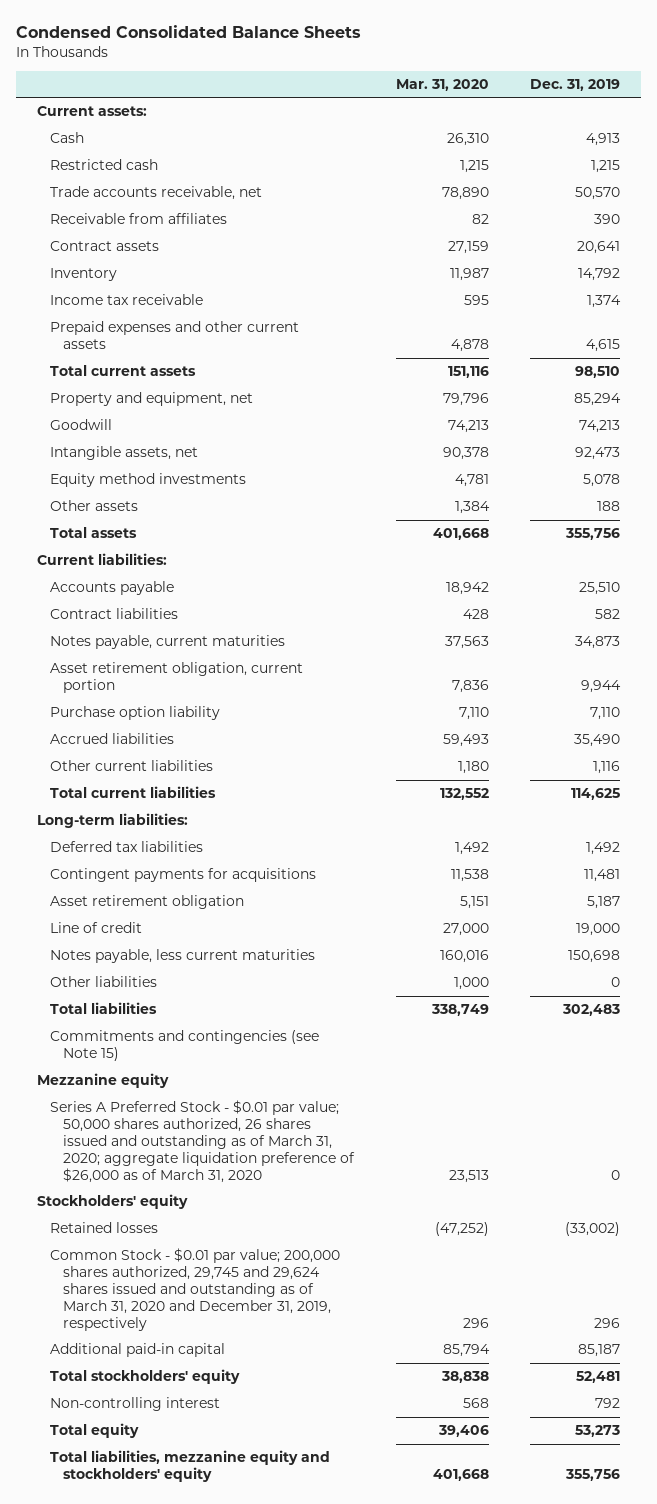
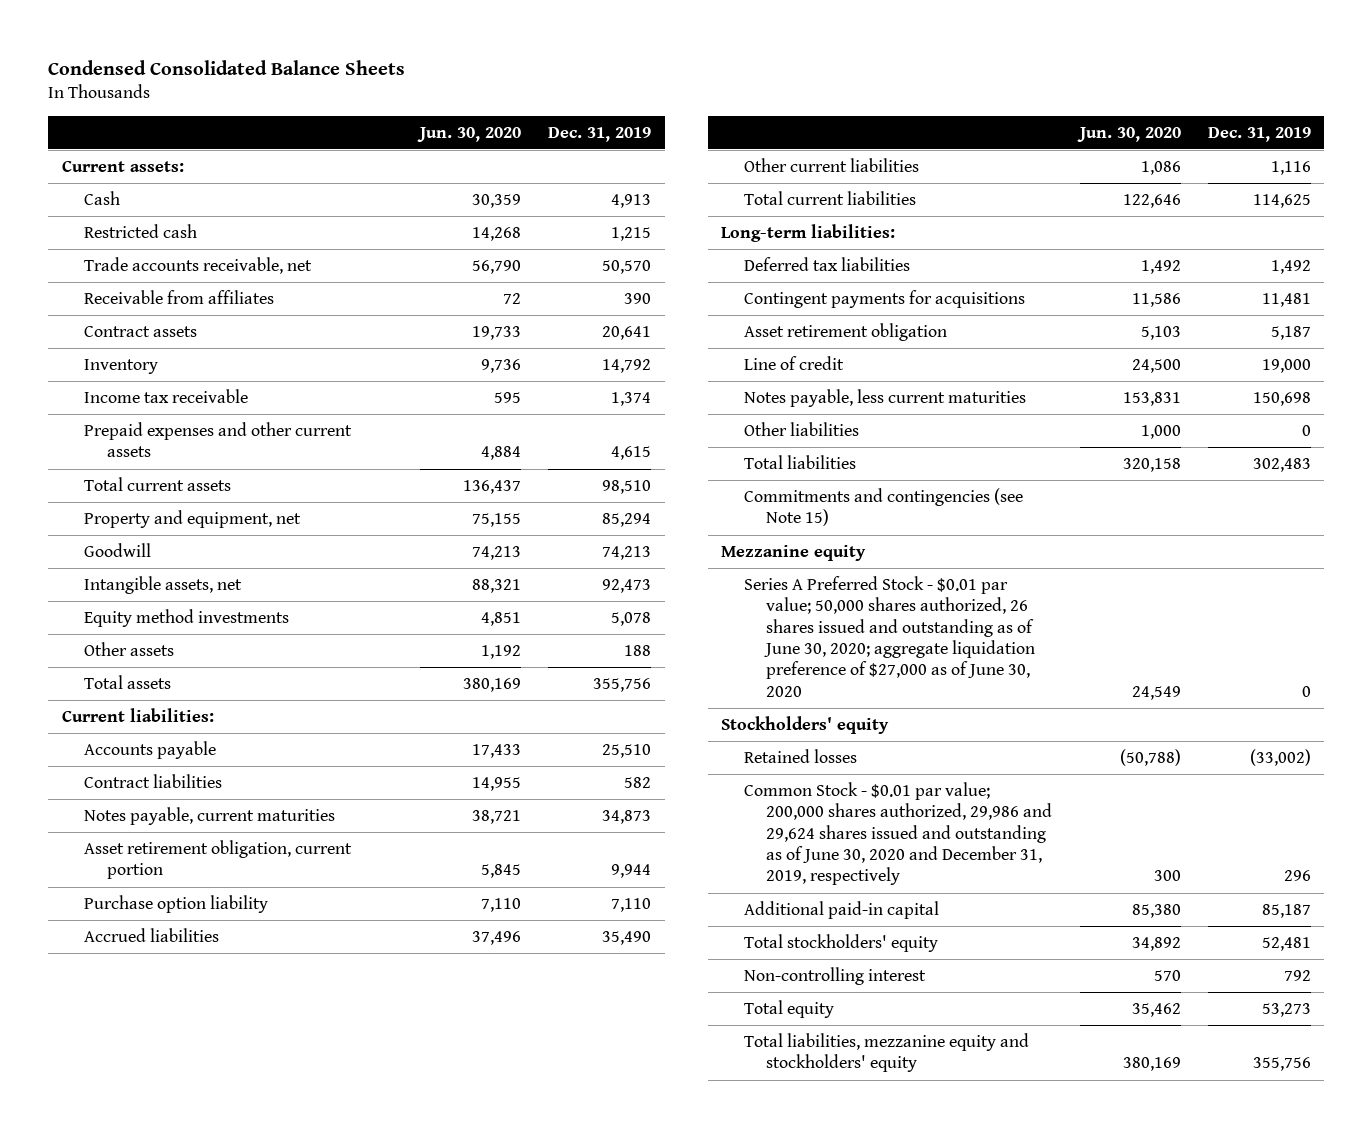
[395,78,489,91] Mar. 31, 2020 -> none
none -> [416,126,521,142] Jun. 30, 2020
[49,1100,356,1183] Series A Preferred Stock - $0.01 par value; 50,000 shares authorized, 26 shares issued and outstanding as of March 31, 2020; aggregate liquidation preference of $26,000 as of March 31, 2020 -> [743,575,1036,697] Series A Preferred Stock - $0.01 par value; 50,000 shares authorized, 26 shares issued and outstanding as of June 30, 2020; aggregate liquidation preference of $27,000 as of June 30, 2020
[49,1248,340,1331] Common Stock - $0.01 par value; 200,000 shares authorized, 29,745 and 29,624 shares issued and outstanding as of March 31, 2020 and December 31, 2019, respectively -> [743,781,1053,886] Common Stock - $0.01 par value; 200,000 shares authorized, 29,986 and 29,624 shares issued and outstanding as of June 30, 2020 and December 31, 2019, respectively

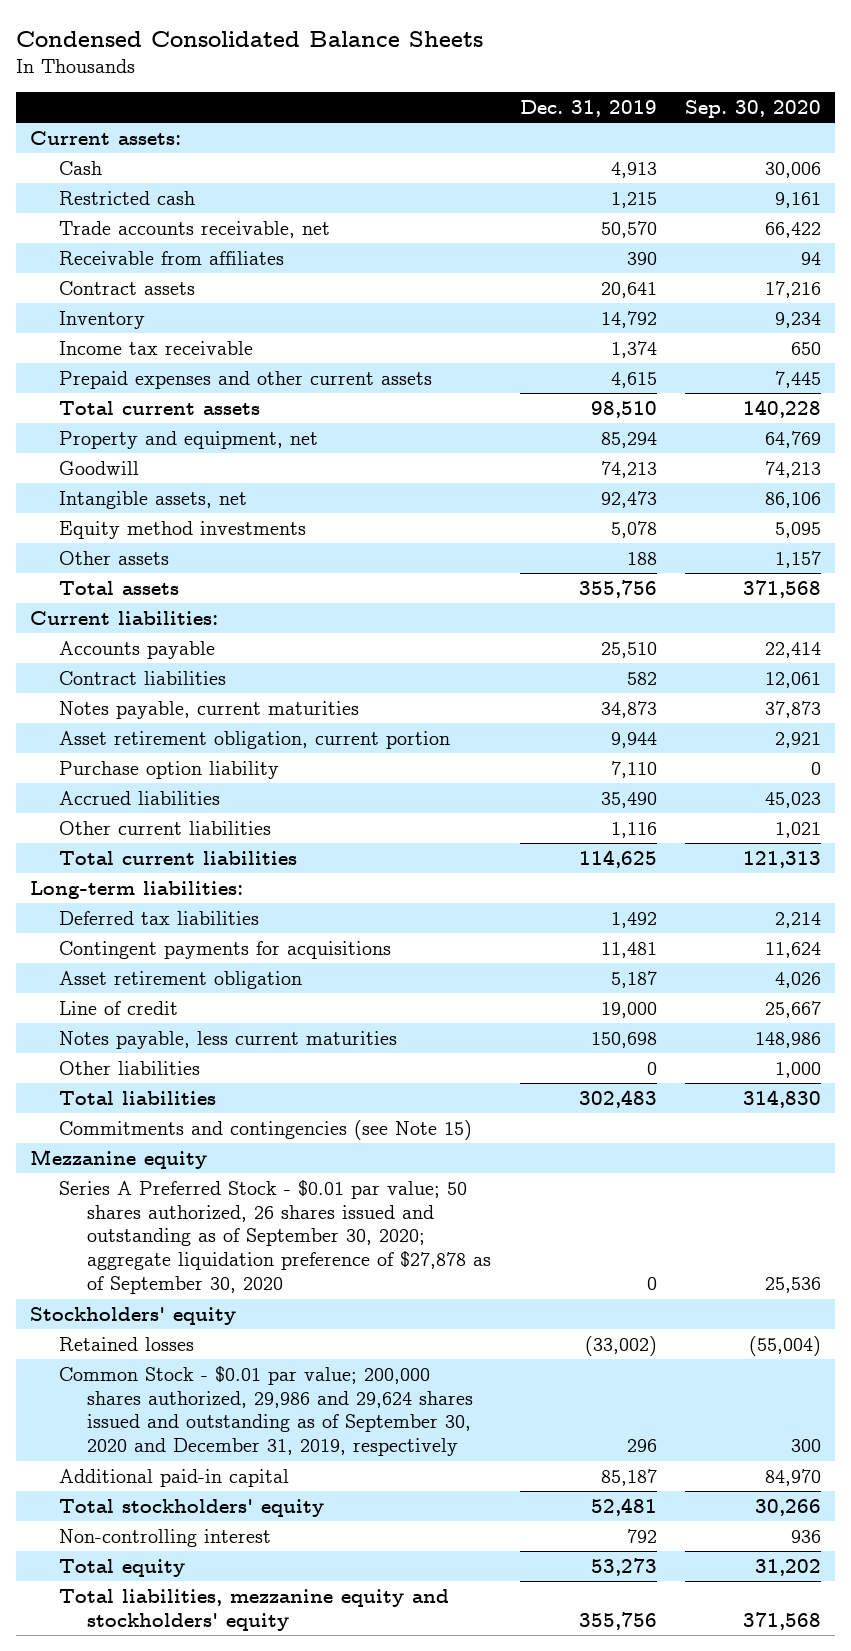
[416,126,521,142] Jun. 30, 2020 -> none
none -> [684,99,821,118] Sep. 30, 2020
[743,575,1036,697] Series A Preferred Stock - $0.01 par value; 50,000 shares authorized, 26 shares issued and outstanding as of June 30, 2020; aggregate liquidation preference of $27,000 as of June 30, 2020 -> [58,1179,492,1295] Series A Preferred Stock - $0.01 par value; 50 shares authorized, 26 shares issued and outstanding as of September 30, 2020; aggregate liquidation preference of $27,878 as of September 30, 2020
[743,781,1053,886] Common Stock - $0.01 par value; 200,000 shares authorized, 29,986 and 29,624 shares issued and outstanding as of June 30, 2020 and December 31, 2019, respectively -> [58,1365,474,1457] Common Stock - $0.01 par value; 200,000 shares authorized, 29,986 and 29,624 shares issued and outstanding as of September 30, 2020 and December 31, 2019, respectively

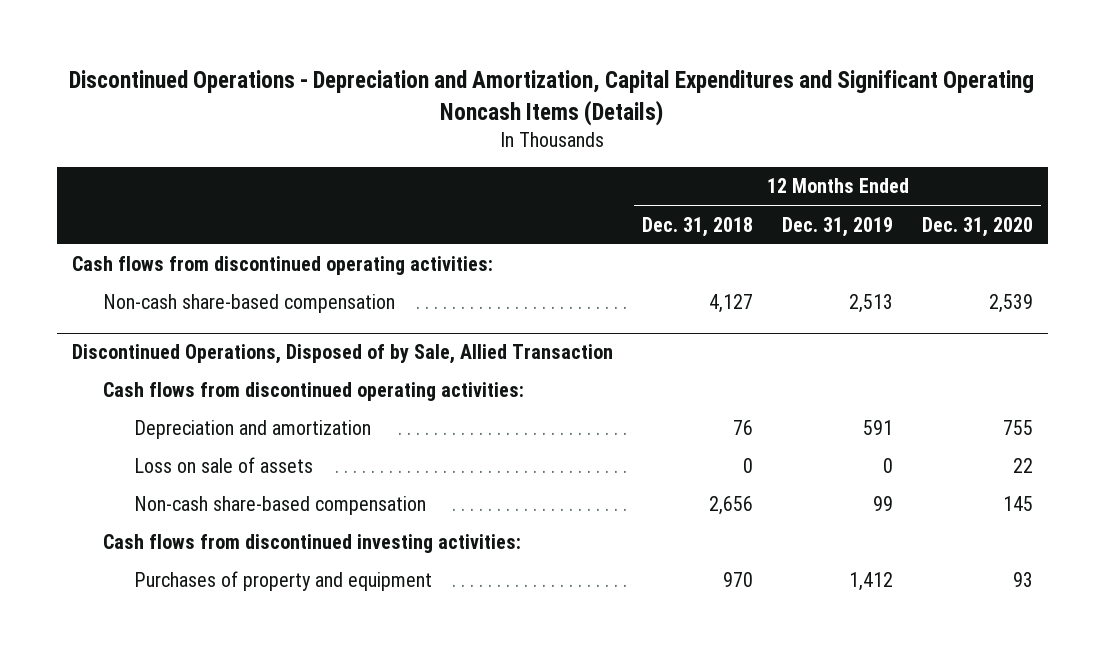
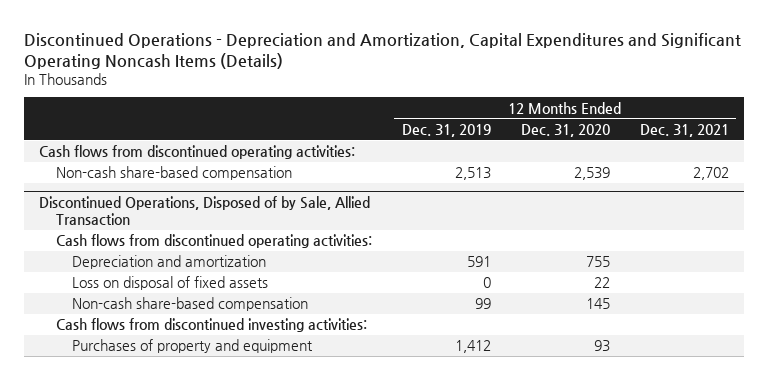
[641,216,753,237] Dec. 31, 2018 -> none
none -> [639,123,729,137] Dec. 31, 2021
[133,457,313,474] Loss on sale of assets -> [71,276,268,291] Loss on disposal of fixed assets

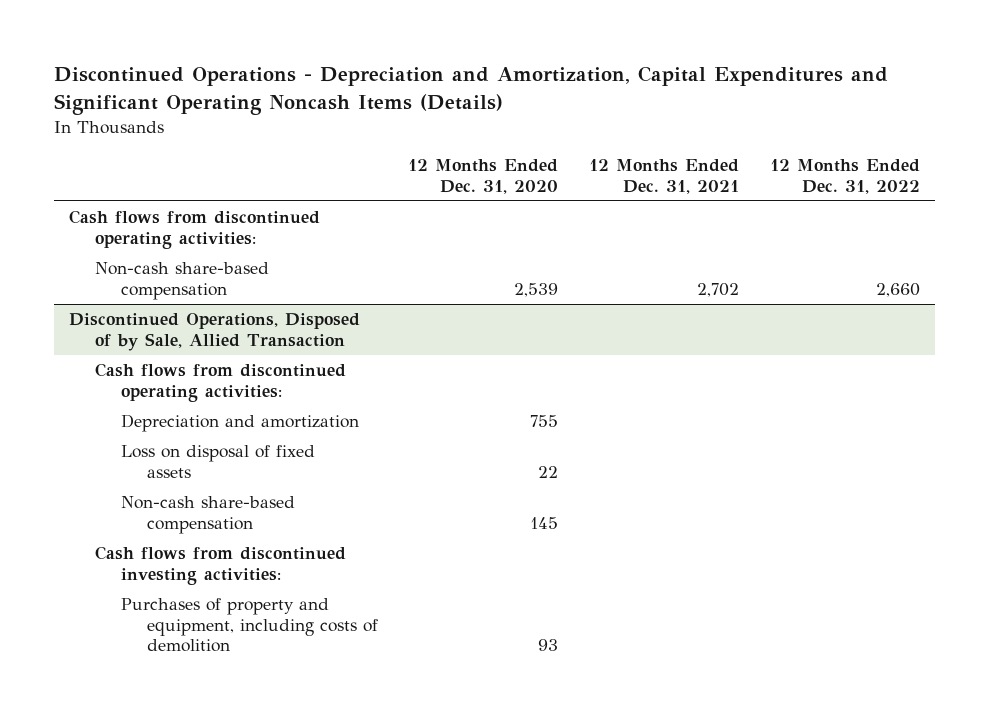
[401,123,491,137] Dec. 31, 2019 -> none
none -> [769,159,920,194] 12 Months Ended Dec. 31, 2022
[71,339,313,354] Purchases of property and equipment -> [121,598,378,653] Purchases of property and equipment, including costs of demolition

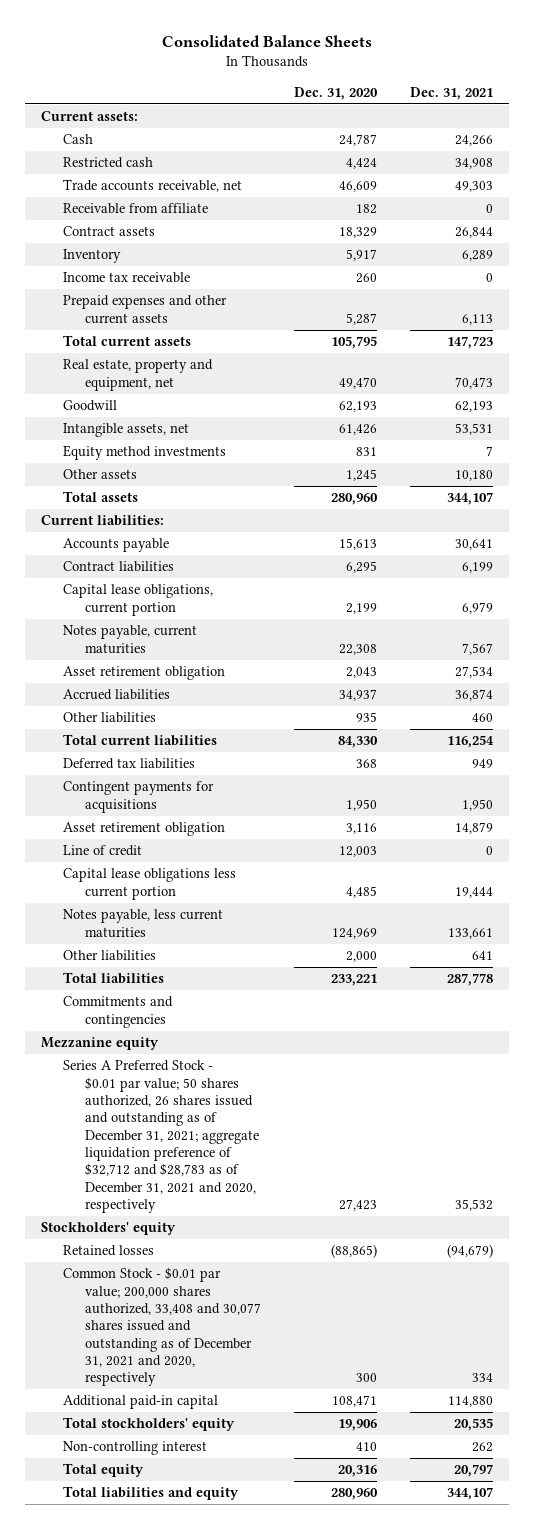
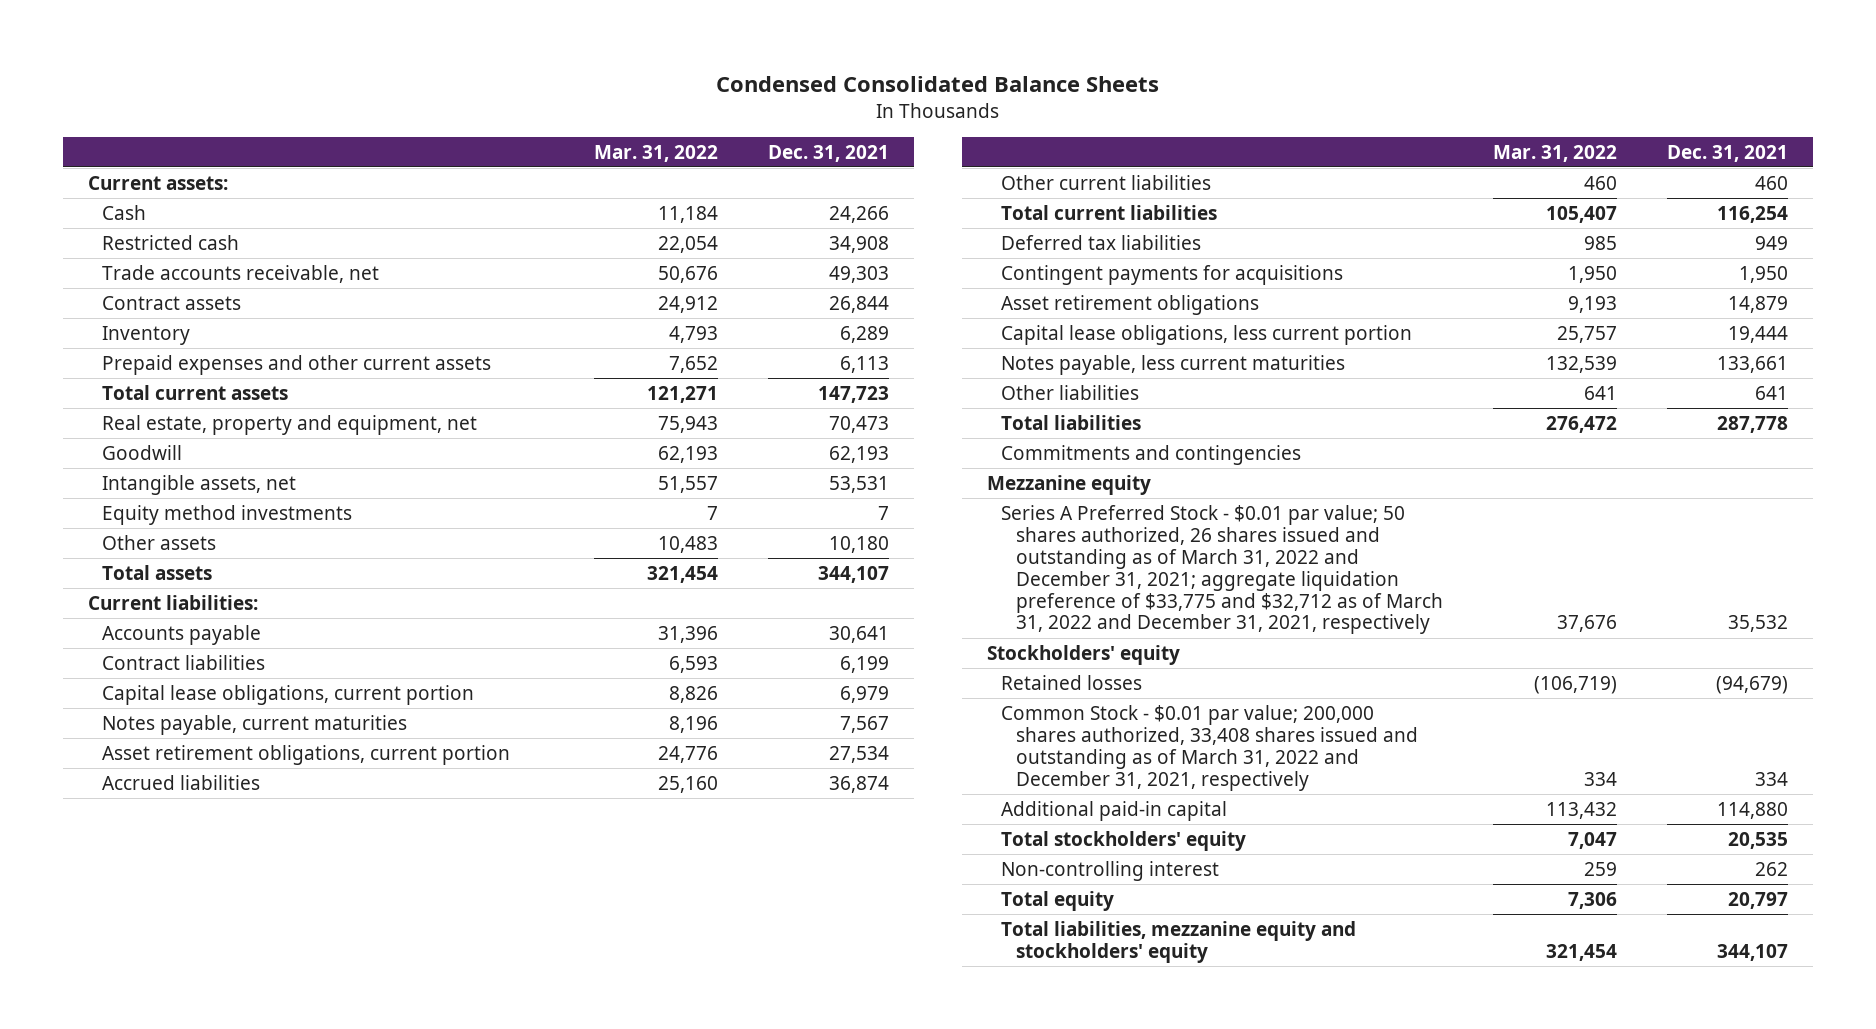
[161,34,372,47] Consolidated Balance Sheets -> [715,76,1159,93] Condensed Consolidated Balance Sheets
[293,86,378,100] Dec. 31, 2020 -> none
none -> [593,144,718,162] Mar. 31, 2022
[63,203,209,215] Receivable from affiliate -> none
[63,272,191,284] Income tax receivable -> none
[63,666,226,681] Asset retirement obligation -> [102,744,511,765] Asset retirement obligations, current portion
[63,712,157,724] Other liabilities -> [1001,174,1212,190] Other current liabilities
[63,845,143,857] Line of credit -> none
[63,822,226,837] Asset retirement obligation -> [1001,294,1260,315] Asset retirement obligations
[63,868,237,900] Capital lease obligations less current portion -> [1001,324,1413,345] Capital lease obligations, less current portion
[63,1060,260,1213] Series A Preferred Stock - $0.01 par value; 50 shares authorized, 26 shares issued and outstanding as of December 31, 2021; aggregate liquidation preference of $32,712 and $28,783 as of December 31, 2021 and 2020, respectively -> [1001,504,1443,635] Series A Preferred Stock - $0.01 par value; 50 shares authorized, 26 shares issued and outstanding as of March 31, 2022 and December 31, 2021; aggregate liquidation preference of $33,775 and $32,712 as of March 31, 2022 and December 31, 2021, respectively
[63,1267,262,1387] Common Stock - $0.01 par value; 200,000 shares authorized, 33,408 and 30,077 shares issued and outstanding as of December 31, 2021 and 2020, respectively -> [1001,704,1418,791] Common Stock - $0.01 par value; 200,000 shares authorized, 33,408 shares issued and outstanding as of March 31, 2022 and December 31, 2021, respectively
[63,1486,240,1501] Total liabilities and equity -> [1001,920,1357,963] Total liabilities, mezzanine equity and stockholders' equity

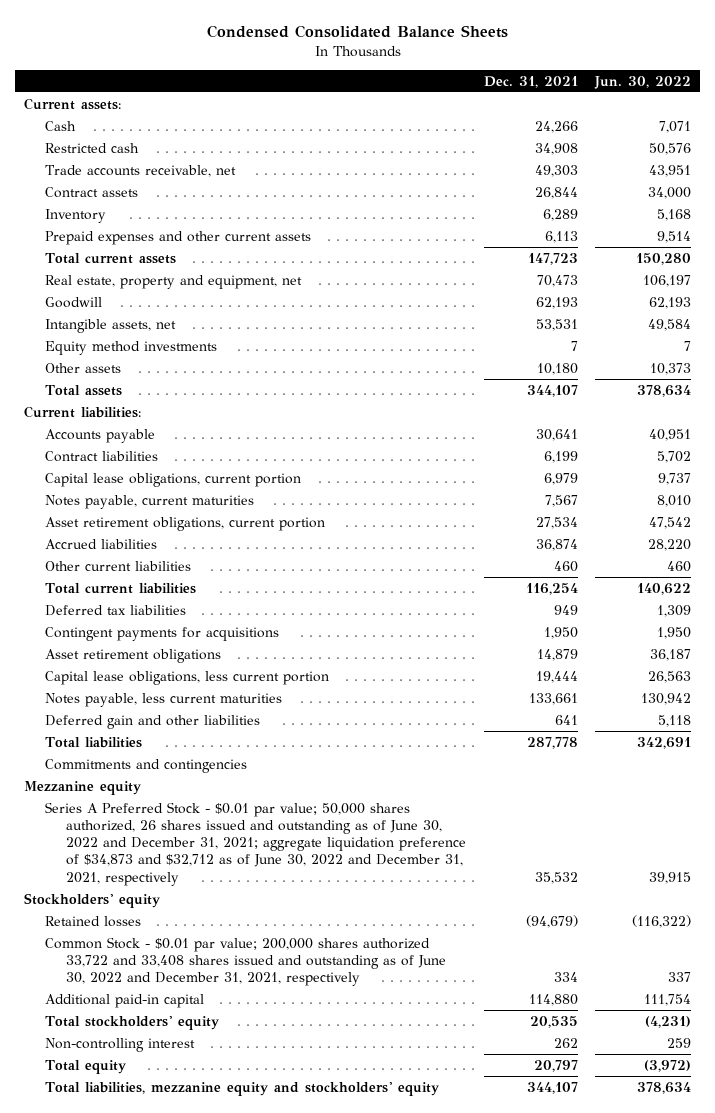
[593,144,718,162] Mar. 31, 2022 -> none
none -> [594,75,692,89] Jun. 30, 2022
[1001,384,1140,400] Other liabilities -> [45,714,261,729] Deferred gain and other liabilities
[1001,504,1443,635] Series A Preferred Stock - $0.01 par value; 50 shares authorized, 26 shares issued and outstanding as of March 31, 2022 and December 31, 2021; aggregate liquidation preference of $33,775 and $32,712 as of March 31, 2022 and December 31, 2021, respectively -> [45,801,466,886] Series A Preferred Stock - $0.01 par value; 50,000 shares authorized, 26 shares issued and outstanding as of June 30, 2022 and December 31, 2021; aggregate liquidation preference of $34,873 and $32,712 as of June 30, 2022 and December 31, 2021, respectively
[1001,704,1418,791] Common Stock - $0.01 par value; 200,000 shares authorized, 33,408 shares issued and outstanding as of March 31, 2022 and December 31, 2021, respectively -> [45,936,446,987] Common Stock - $0.01 par value; 200,000 shares authorized 33,722 and 33,408 shares issued and outstanding as of June 30, 2022 and December 31, 2021, respectively

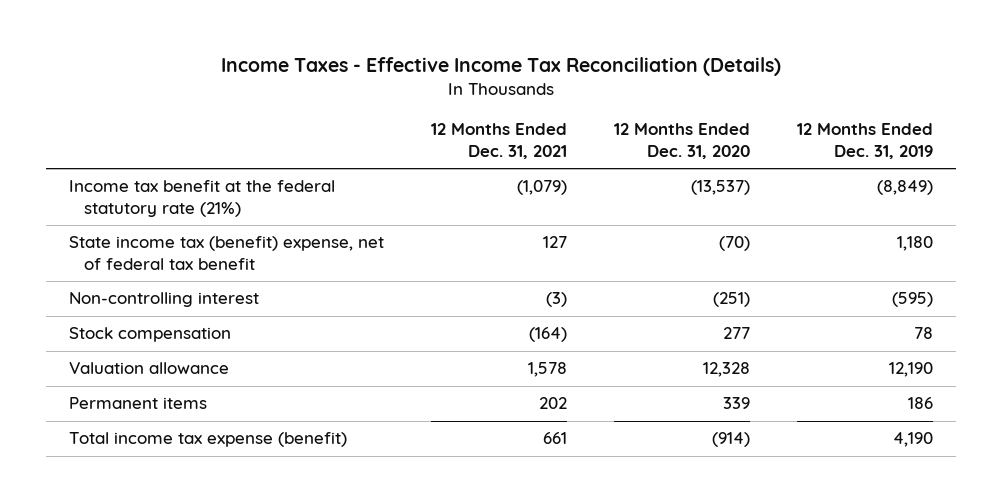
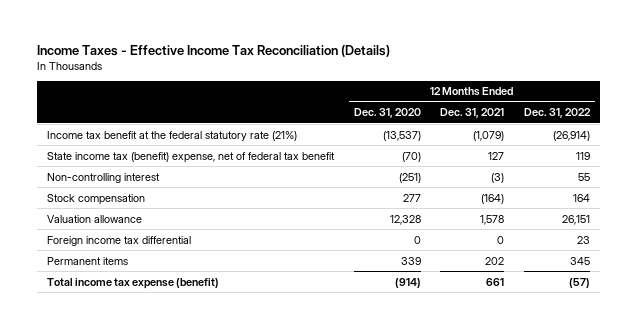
[796,123,933,160] 12 Months Ended Dec. 31, 2019 -> none
none -> [523,108,591,119] Dec. 31, 2022
none -> [47,235,192,246] Foreign income tax differential

